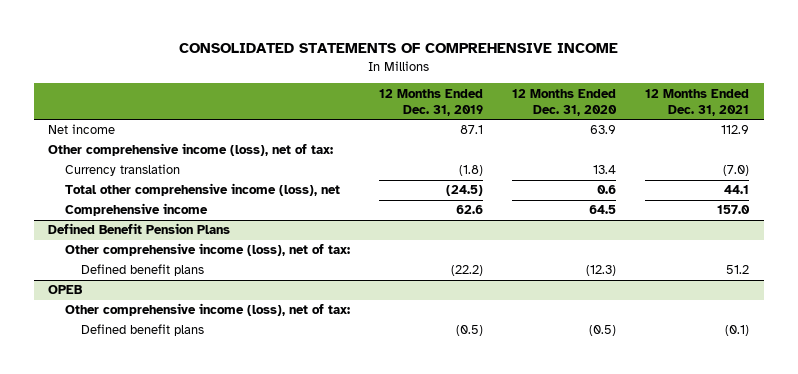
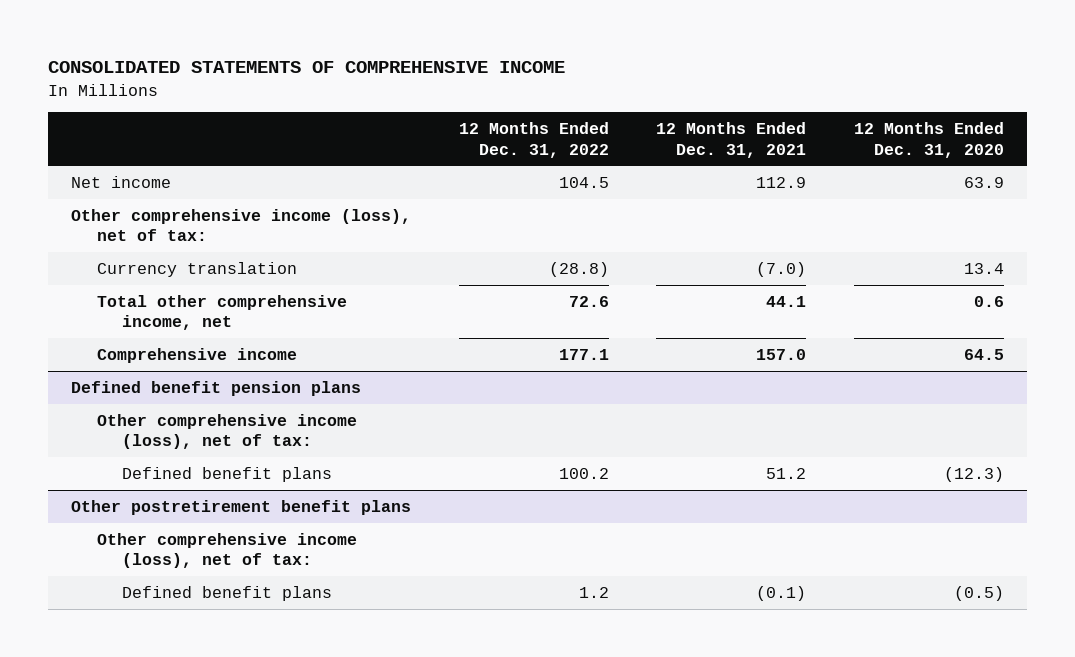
[379,88,484,116] 12 Months Ended Dec. 31, 2019 -> none
none -> [458,121,609,158] 12 Months Ended Dec. 31, 2022
[64,183,340,197] Total other comprehensive income (loss), net -> [96,294,347,331] Total other comprehensive income, net
[48,223,231,235] Defined Benefit Pension Plans -> [71,380,362,396] Defined benefit pension plans
[48,285,84,295] OPEB -> [71,499,412,515] Other postretirement benefit plans

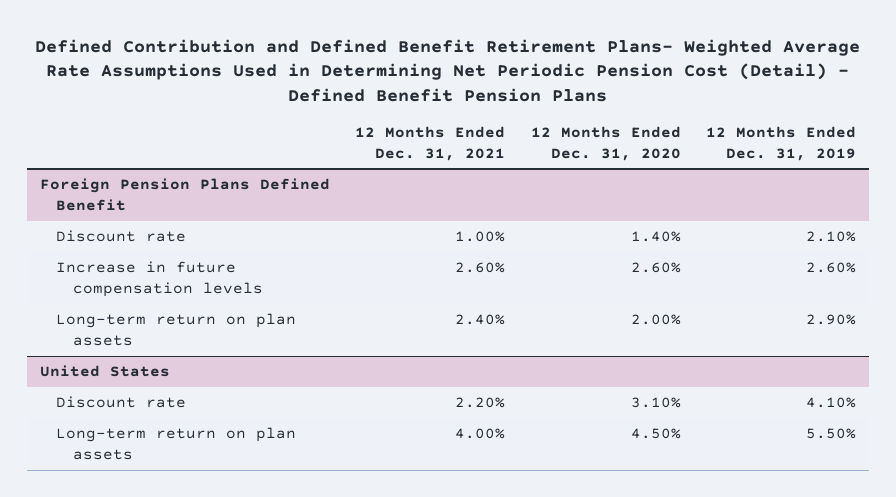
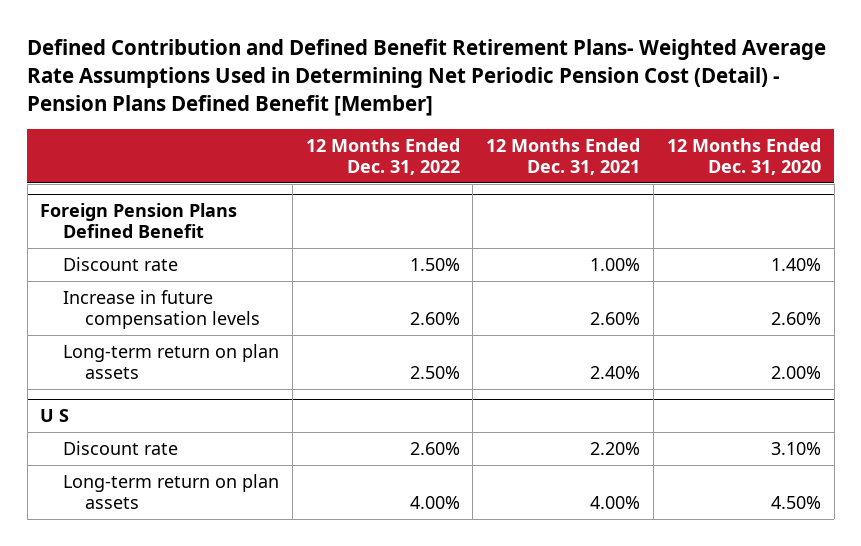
[34,38,860,102] Defined Contribution and Defined Benefit Retirement Plans- Weighted Average Rate Assumptions Used in Determining Net Periodic Pension Cost (Detail) - Defined Benefit Pension Plans -> [27,38,827,116] Defined Contribution and Defined Benefit Retirement Plans- Weighted Average Rate Assumptions Used in Determining Net Periodic Pension Cost (Detail) - Pension Plans Defined Benefit [Member]
[706,126,857,161] 12 Months Ended Dec. 31, 2019 -> none
none -> [305,137,460,175] 12 Months Ended Dec. 31, 2022
[39,365,170,378] United States -> [40,409,70,423] U S

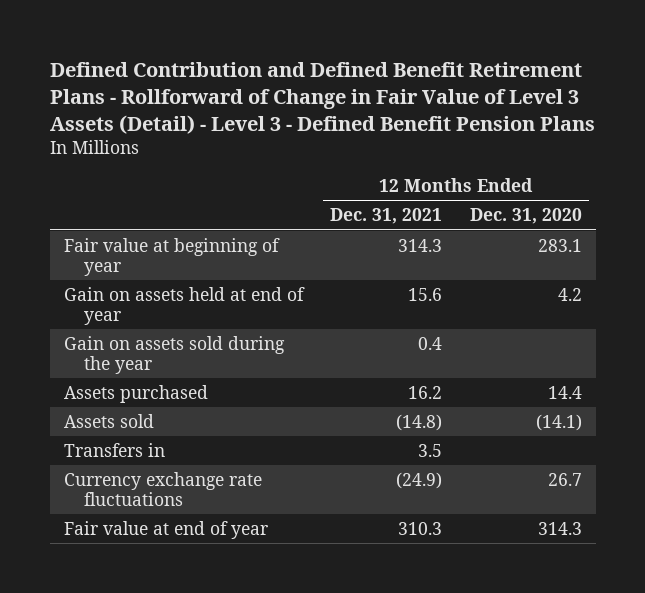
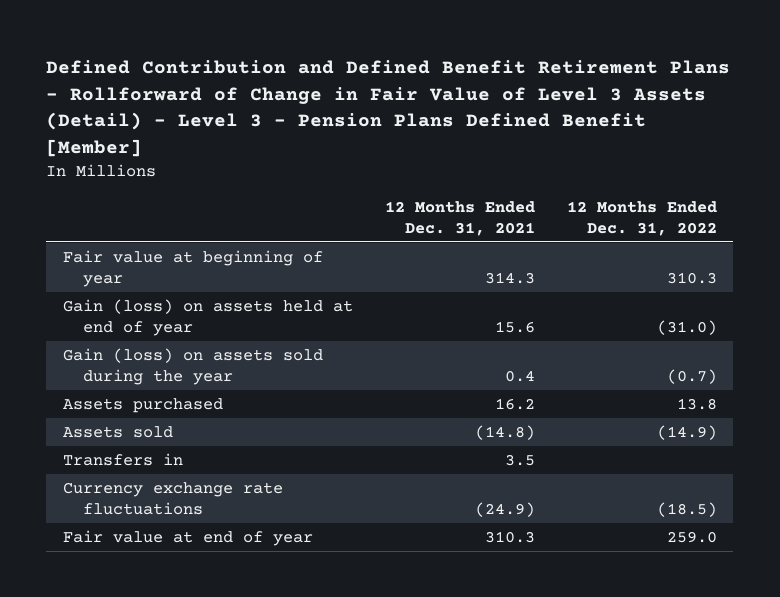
[49,61,595,134] Defined Contribution and Defined Benefit Retirement Plans - Rollforward of Change in Fair Value of Level 3 Assets (Detail) - Level 3 - Defined Benefit Pension Plans -> [46,59,731,157] Defined Contribution and Defined Benefit Retirement Plans - Rollforward of Change in Fair Value of Level 3 Assets (Detail) - Level 3 - Pension Plans Defined Benefit [Member]
[469,208,582,225] Dec. 31, 2020 -> none
none -> [567,200,718,236] 12 Months Ended Dec. 31, 2022
[63,286,305,326] Gain on assets held at end of year -> [62,298,353,336] Gain (loss) on assets held at end of year
[63,335,285,375] Gain on assets sold during the year -> [62,347,323,385] Gain (loss) on assets sold during the year

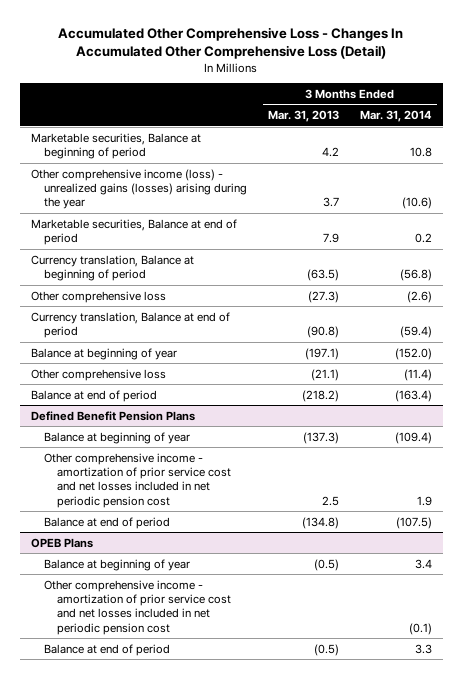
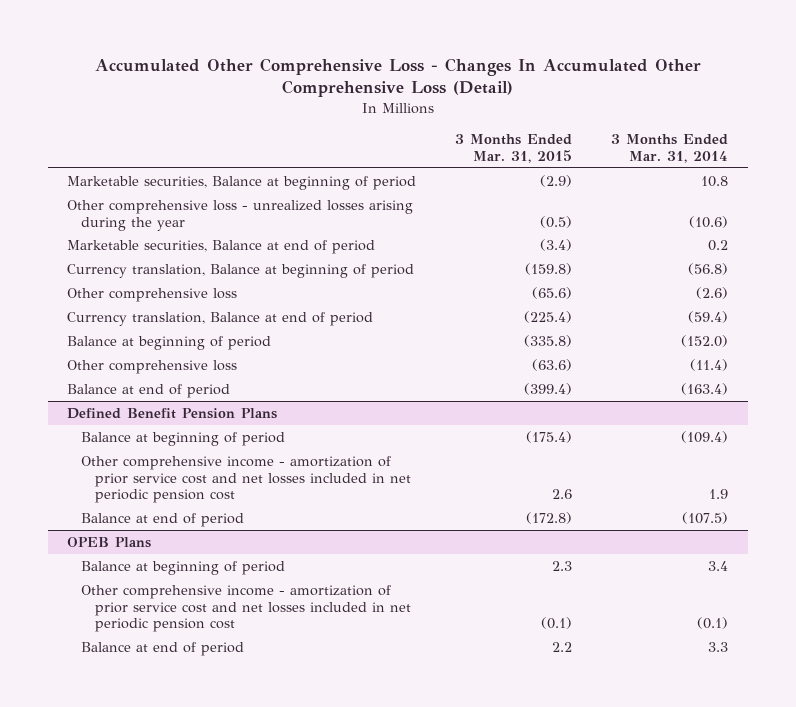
[267,110,339,123] Mar. 31, 2013 -> none
none -> [455,134,573,163] 3 Months Ended Mar. 31, 2015
[30,168,247,210] Other comprehensive income (loss) - unrealized gains (losses) arising during the year -> [67,199,414,231] Other comprehensive loss - unrealized losses arising during the year
[30,347,177,360] Balance at beginning of year -> [67,335,272,350] Balance at beginning of period
[43,431,190,444] Balance at beginning of year -> [81,431,286,446] Balance at beginning of period
[43,558,190,571] Balance at beginning of year -> [81,560,286,575] Balance at beginning of period

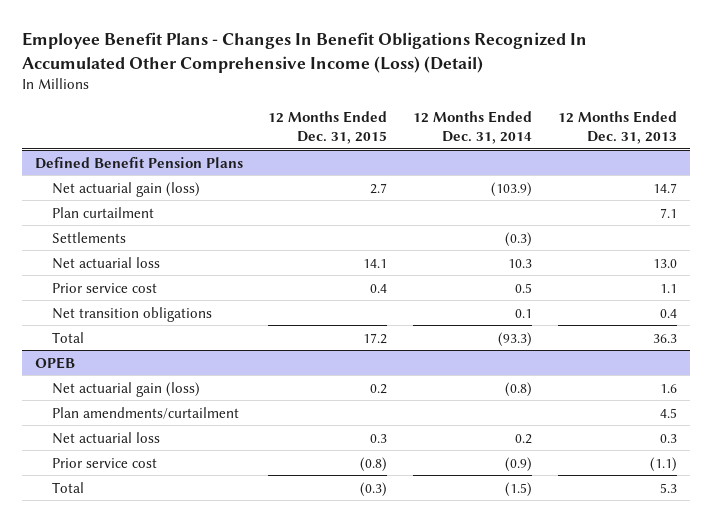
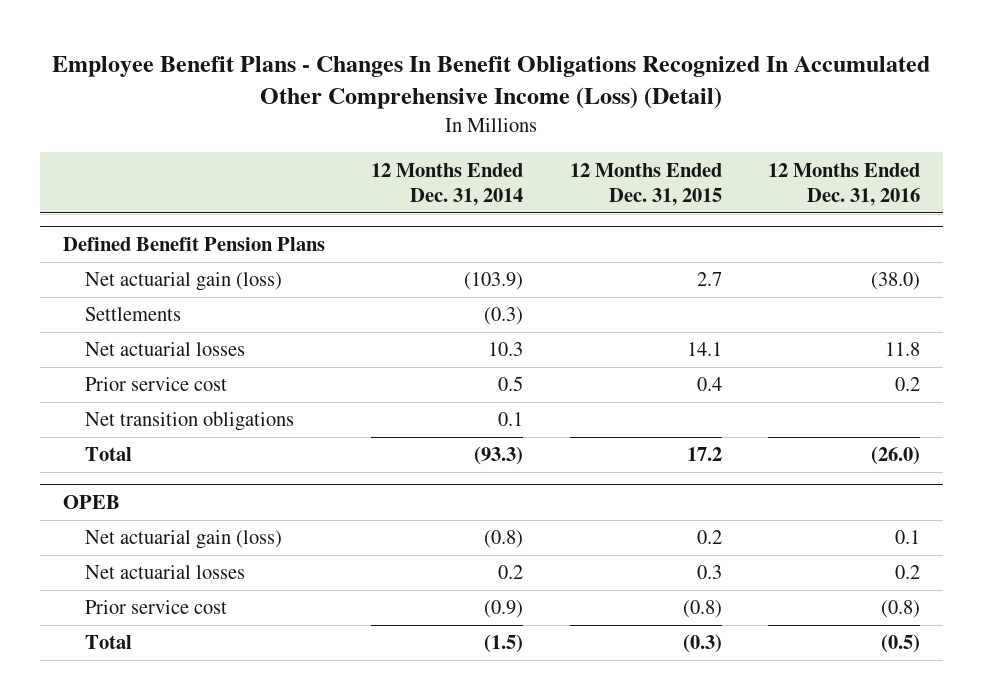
[558,111,678,145] 12 Months Ended Dec. 31, 2013 -> none
none -> [767,162,920,207] 12 Months Ended Dec. 31, 2016
[52,206,155,218] Plan curtailment -> none
[52,256,161,269] Net actuarial loss -> [84,342,245,357] Net actuarial losses
[52,406,240,419] Plan amendments/curtailment -> none
[52,431,161,444] Net actuarial loss -> [84,565,245,580] Net actuarial losses

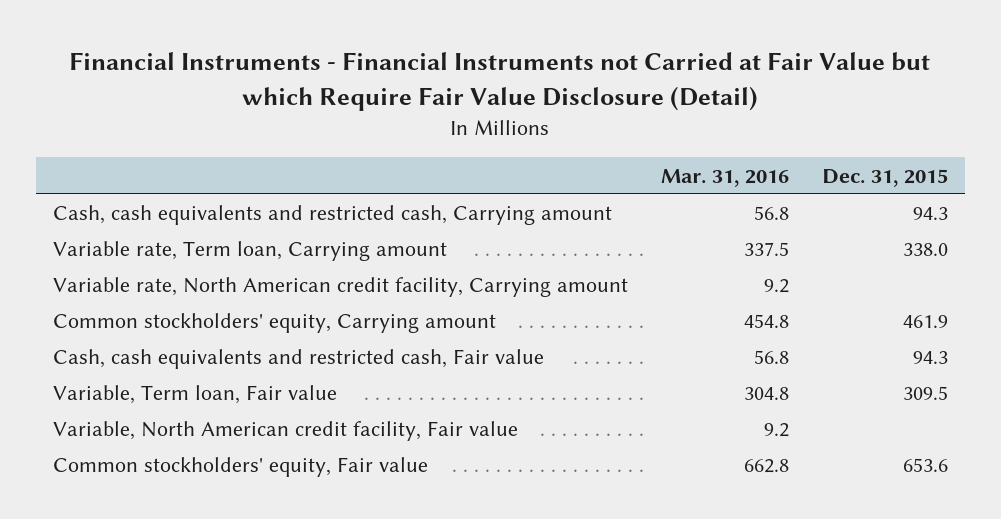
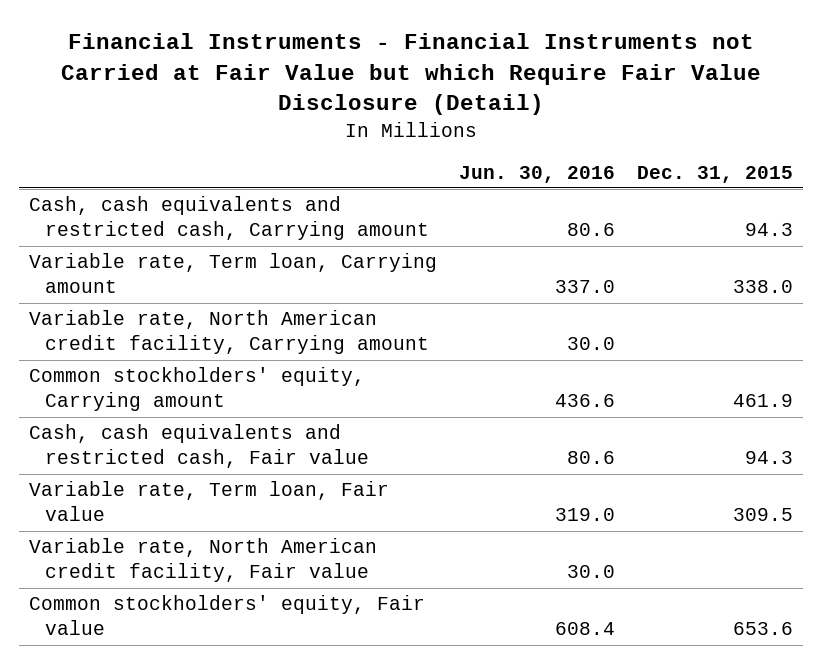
[660,168,789,187] Mar. 31, 2016 -> none
none -> [459,165,616,183] Jun. 30, 2016
[52,385,337,405] Variable, Term loan, Fair value -> [29,481,390,522] Variable rate, Term loan, Fair value
[52,421,518,442] Variable, North American credit facility, Fair value -> [29,538,378,583] Variable rate, North American credit facility, Fair value

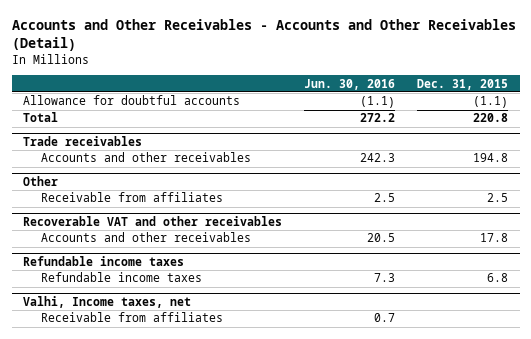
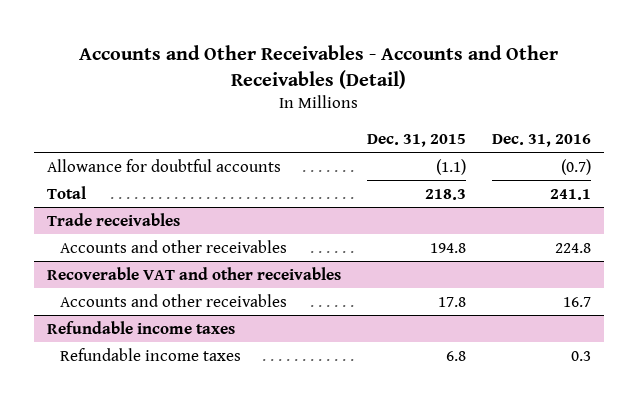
[304,78,396,90] Jun. 30, 2016 -> none
none -> [492,133,592,147] Dec. 31, 2016
[473,113,509,123] 220.8 -> [425,188,467,200] 218.3
[22,176,58,187] Other -> none
[40,192,223,203] Receivable from affiliates -> none
[22,296,191,309] Valhi, Income taxes, net -> none
[40,312,223,323] Receivable from affiliates -> none

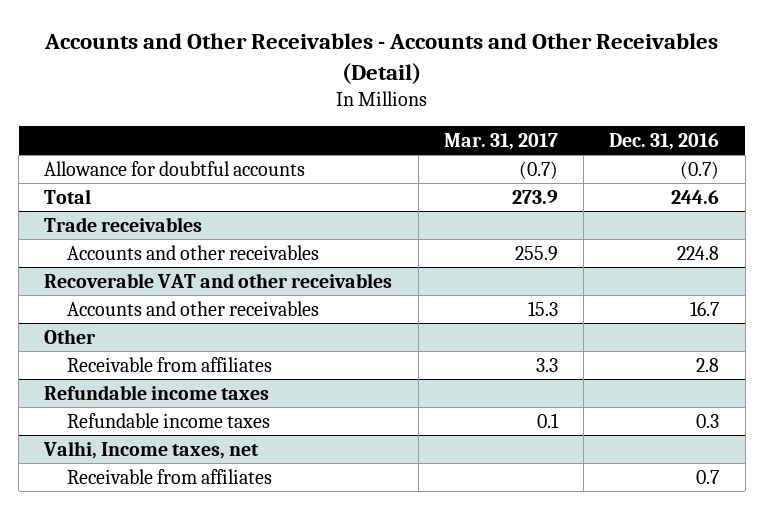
[367,133,467,147] Dec. 31, 2015 -> none
none -> [443,132,558,150] Mar. 31, 2017
[550,188,592,200] 241.1 -> [671,189,720,204] 244.6
none -> [44,328,97,344] Other
none -> [66,356,272,372] Receivable from affiliates
none -> [43,440,260,459] Valhi, Income taxes, net
none -> [66,468,272,484] Receivable from affiliates

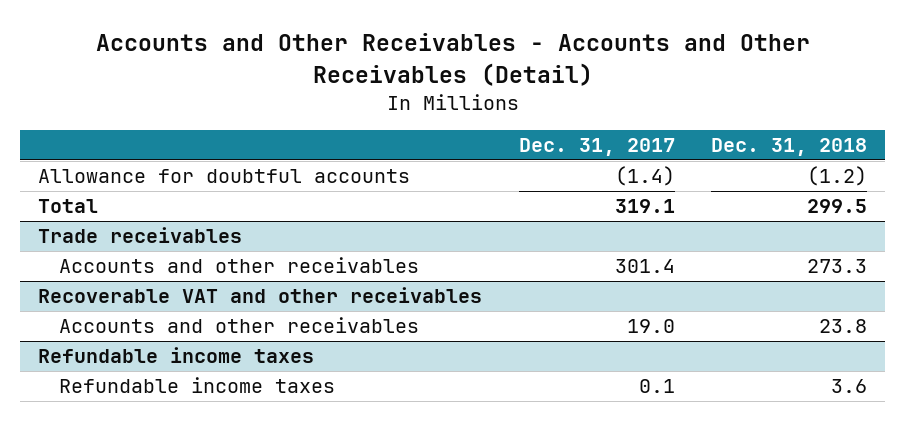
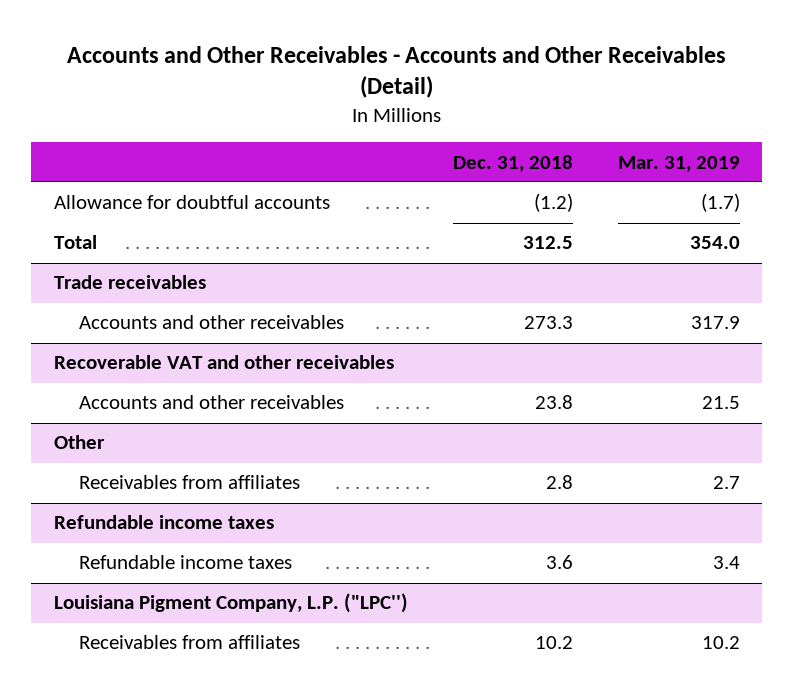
[518,138,675,157] Dec. 31, 2017 -> none
none -> [617,155,740,172] Mar. 31, 2019
[807,199,868,214] 299.5 -> [522,236,573,250] 312.5
none -> [53,435,105,450] Other
none -> [78,475,300,490] Receivables from affiliates
none -> [53,593,408,614] Louisiana Pigment Company, L.P. ("LPC'')
none -> [78,635,300,650] Receivables from affiliates

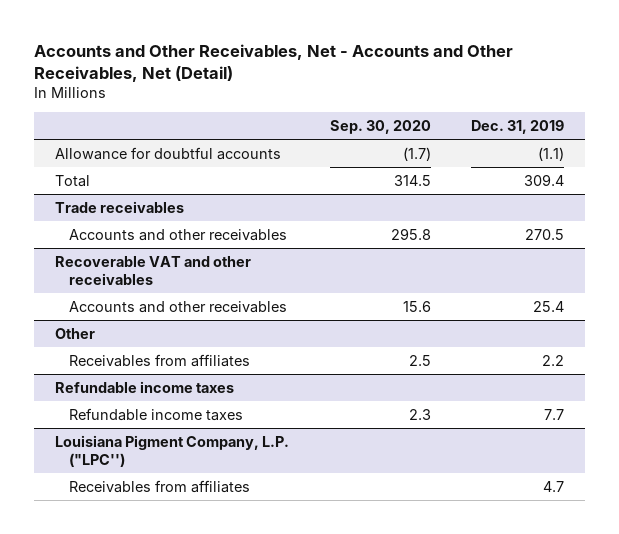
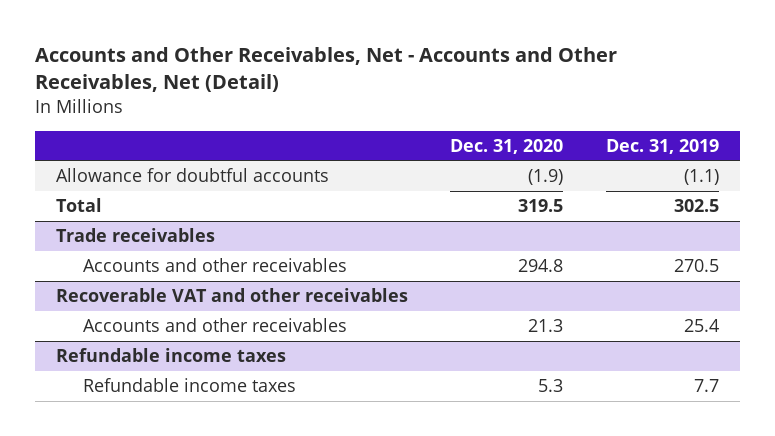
[329,120,431,135] Sep. 30, 2020 -> none
none -> [450,138,564,154] Dec. 31, 2020
[524,173,565,186] 309.4 -> [673,199,719,213] 302.5
[54,327,95,339] Other -> none
[69,353,251,367] Receivables from affiliates -> none
[54,434,289,467] Louisiana Pigment Company, L.P. ("LPC'') -> none
[69,479,251,493] Receivables from affiliates -> none

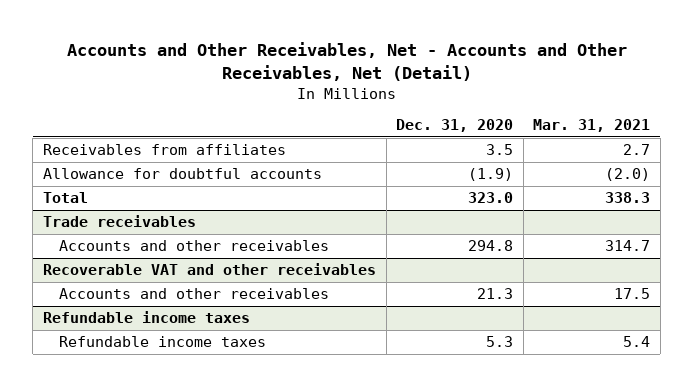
[605,138,719,154] Dec. 31, 2019 -> none
none -> [533,119,651,133] Mar. 31, 2021
none -> [43,144,287,156] Receivables from affiliates
[518,199,564,213] 319.5 -> [468,192,514,204] 323.0

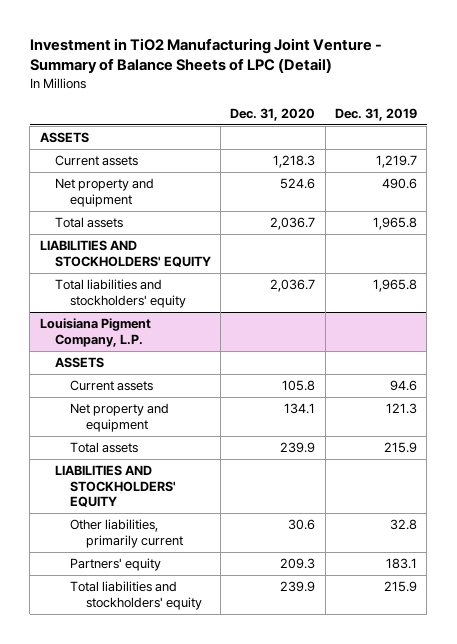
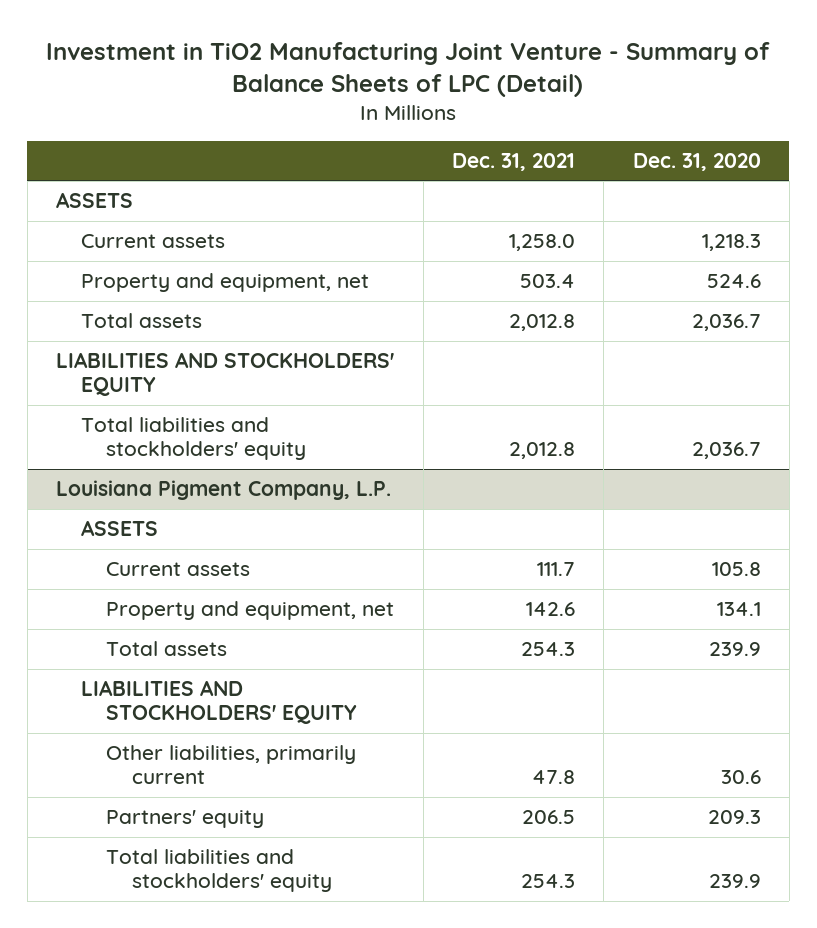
[335,107,418,121] Dec. 31, 2019 -> none
none -> [451,152,575,171] Dec. 31, 2021
[54,178,154,207] Net property and equipment -> [81,273,370,293] Property and equipment, net
[70,403,170,432] Net property and equipment -> [106,601,395,621] Property and equipment, net

